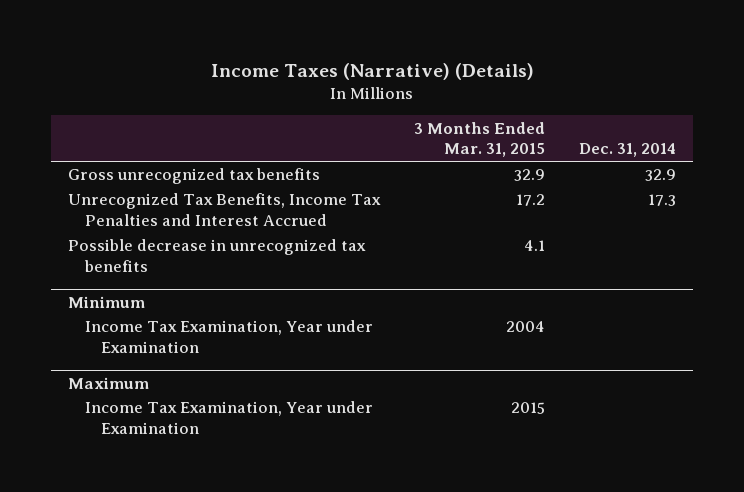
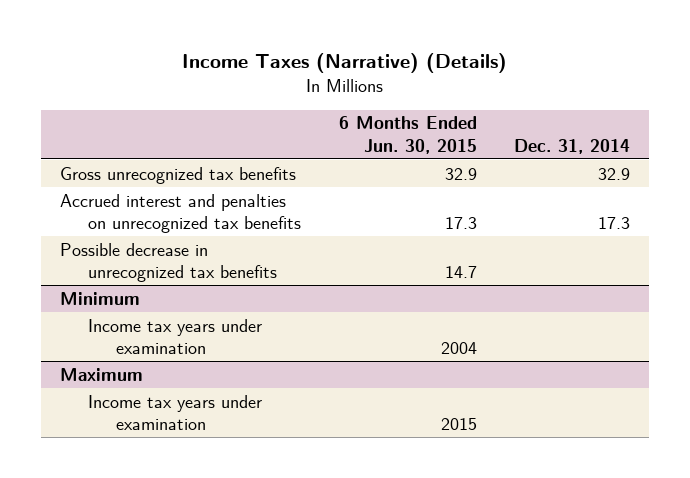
[414,121,546,158] 3 Months Ended Mar. 31, 2015 -> none
none -> [338,116,477,154] 6 Months Ended Jun. 30, 2015
[68,193,382,226] Unrecognized Tax Benefits, Income Tax Penalties and Interest Accrued -> [60,193,301,234] Accrued interest and penalties on unrecognized tax benefits
[84,320,373,353] Income Tax Examination, Year under Examination -> [87,318,262,355] Income tax years under examination
[84,401,373,434] Income Tax Examination, Year under Examination -> [87,394,262,431] Income tax years under examination

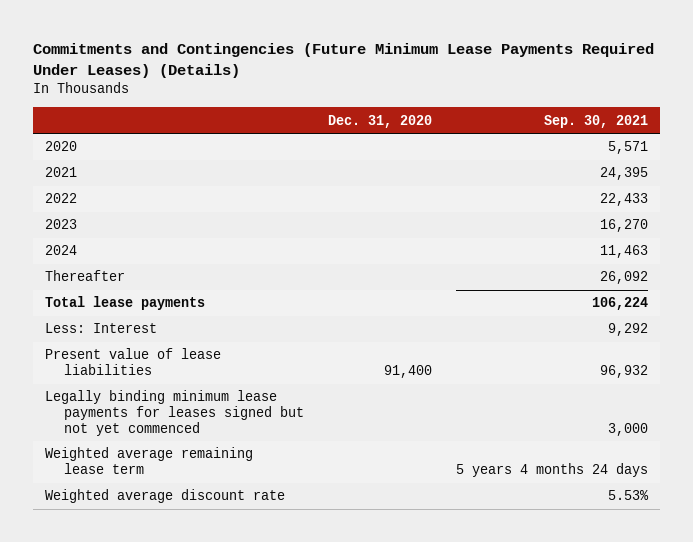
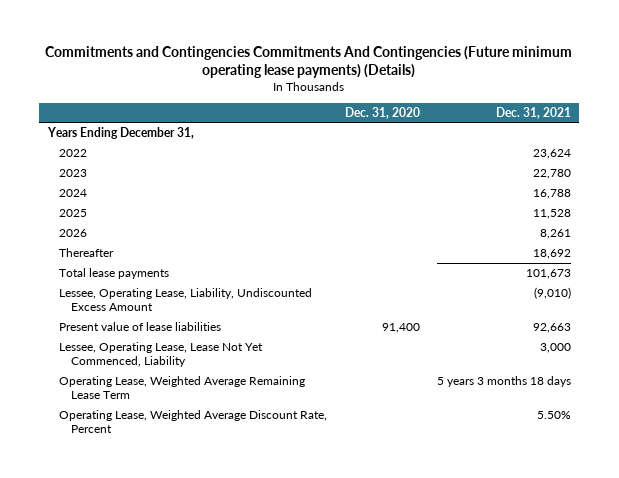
[33,43,655,79] Commitments and Contingencies (Future Minimum Lease Payments Required Under Leases) (Details) -> [45,46,573,79] Commitments and Contingencies Commitments And Contingencies (Future minimum operating lease payments) (Details)
[543,114,648,128] Sep. 30, 2021 -> none
none -> [495,106,571,119] Dec. 31, 2021
[45,141,78,152] 2020 -> none
[45,167,78,178] 2021 -> none
none -> [46,126,194,139] Years Ending December 31,
none -> [59,208,88,217] 2025
none -> [59,228,88,237] 2026
[45,323,158,334] Less: Interest -> [59,287,313,312] Lessee, Operating Lease, Liability, Undiscounted Excess Amount
[45,390,304,436] Legally binding minimum lease payments for leases signed but not yet commenced -> [59,341,264,368] Lessee, Operating Lease, Lease Not Yet Commenced, Liability
[45,447,254,475] Weighted average remaining lease term -> [59,375,306,400] Operating Lease, Weighted Average Remaining Lease Term
[45,489,286,504] Weighted average discount rate -> [59,409,328,434] Operating Lease, Weighted Average Discount Rate, Percent

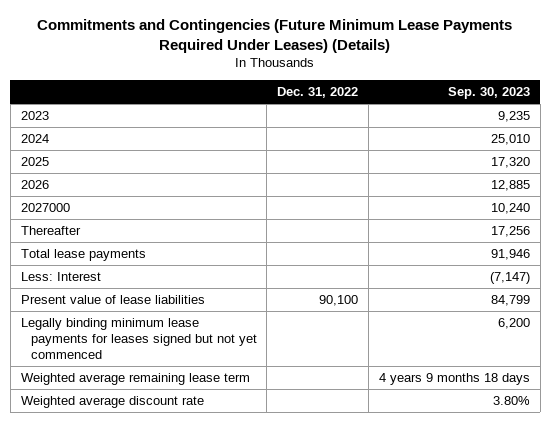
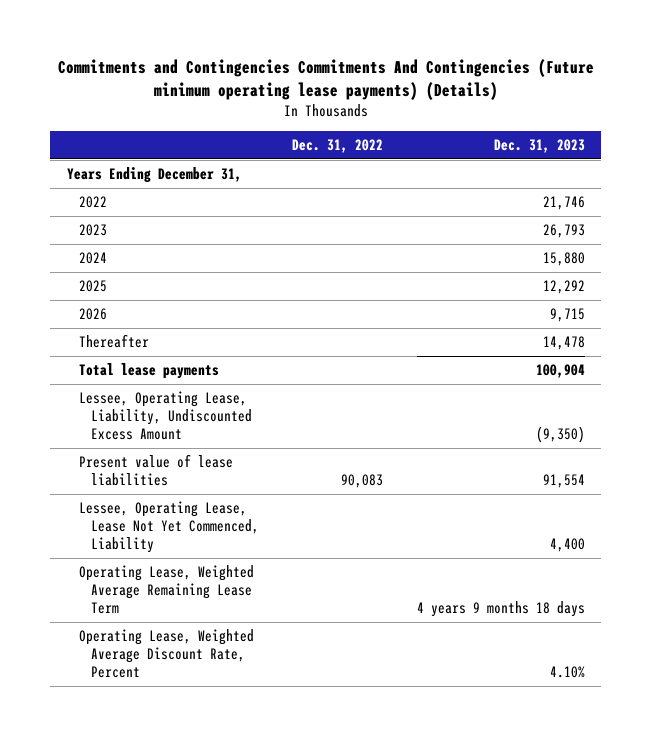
[37,19,513,54] Commitments and Contingencies (Future Minimum Lease Payments Required Under Leases) (Details) -> [57,59,594,101] Commitments and Contingencies Commitments And Contingencies (Future minimum operating lease payments) (Details)
[447,87,530,100] Sep. 30, 2023 -> none
none -> [493,138,585,153] Dec. 31, 2023
none -> [67,166,243,183] Years Ending December 31,
none -> [78,195,107,208] 2022
[20,203,70,213] 2027000 -> none
[20,272,101,282] Less: Interest -> [78,390,252,441] Lessee, Operating Lease, Liability, Undiscounted Excess Amount
[319,295,359,307] 90,100 -> [341,474,384,489] 90,083
[20,318,257,359] Legally binding minimum lease payments for leases signed but not yet commenced -> [78,500,259,554] Lessee, Operating Lease, Lease Not Yet Commenced, Liability
[20,373,250,386] Weighted average remaining lease term -> [78,564,254,615] Operating Lease, Weighted Average Remaining Lease Term
[20,396,204,409] Weighted average discount rate -> [78,628,254,679] Operating Lease, Weighted Average Discount Rate, Percent

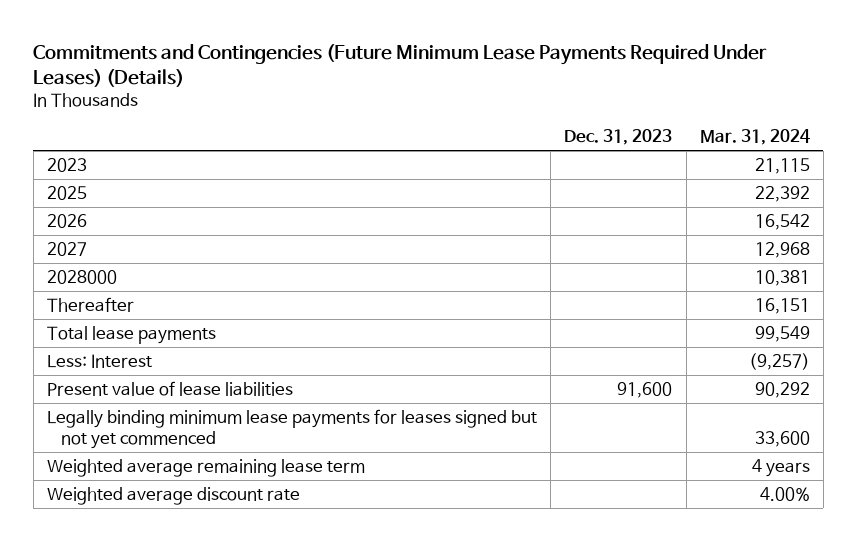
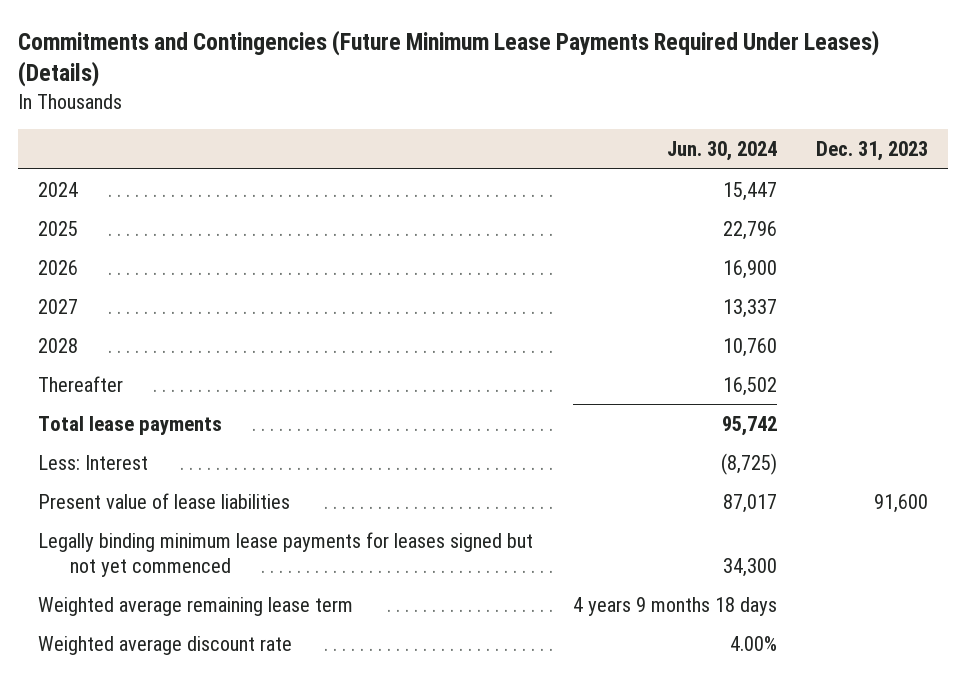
[699,129,810,146] Mar. 31, 2024 -> none
none -> [666,141,777,162] Jun. 30, 2024
[47,157,88,172] 2023 -> [37,182,78,198] 2024
[47,269,118,284] 2028000 -> [37,338,78,354] 2028

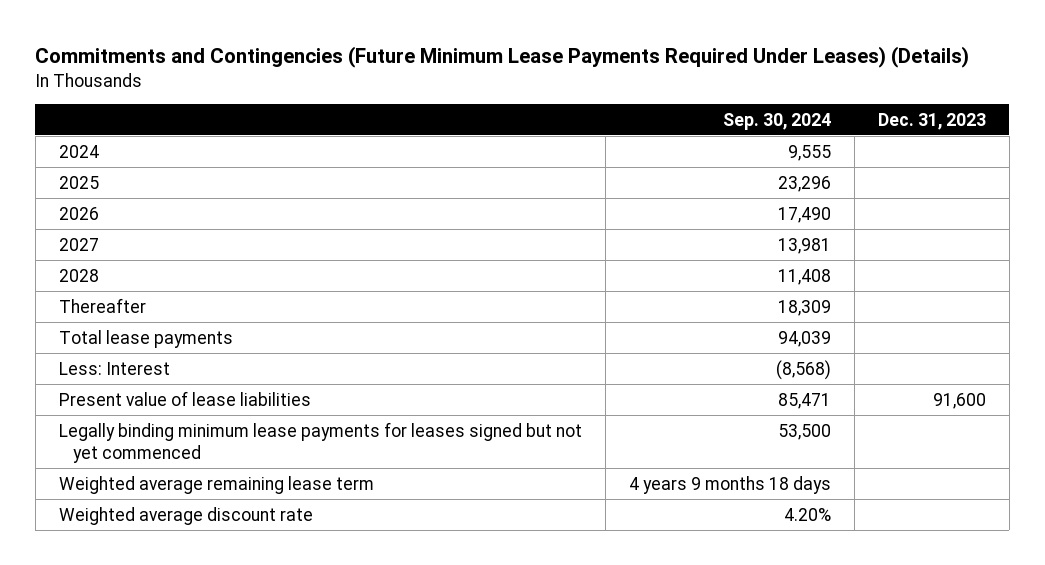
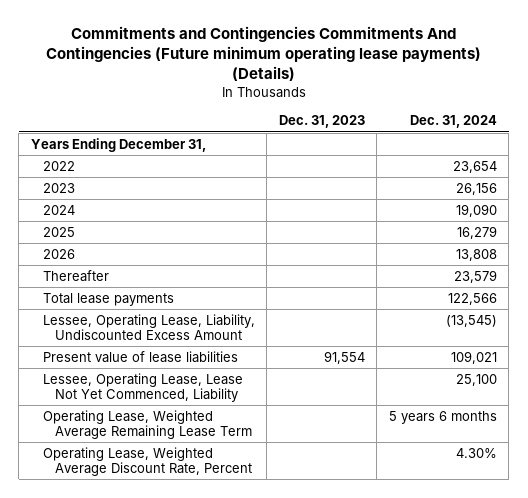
[35,45,970,68] Commitments and Contingencies (Future Minimum Lease Payments Required Under Leases) (Details) -> [45,25,481,82] Commitments and Contingencies Commitments And Contingencies (Future minimum operating lease payments) (Details)
[722,112,831,130] Sep. 30, 2024 -> none
none -> [409,115,497,129] Dec. 31, 2024
none -> [30,137,206,152] Years Ending December 31,
none -> [42,160,75,171] 2022
none -> [42,182,75,193] 2023
[58,237,99,251] 2027 -> none
[58,268,99,282] 2028 -> none
[58,361,170,375] Less: Interest -> [42,313,255,341] Lessee, Operating Lease, Liability, Undiscounted Excess Amount
[932,392,986,409] 91,600 -> [323,350,365,364] 91,554
[58,421,582,463] Legally binding minimum lease payments for leases signed but not yet commenced -> [42,372,243,403] Lessee, Operating Lease, Lease Not Yet Commenced, Liability
[58,475,374,494] Weighted average remaining lease term -> [42,409,253,440] Operating Lease, Weighted Average Remaining Lease Term
[58,506,313,525] Weighted average discount rate -> [42,446,253,477] Operating Lease, Weighted Average Discount Rate, Percent

